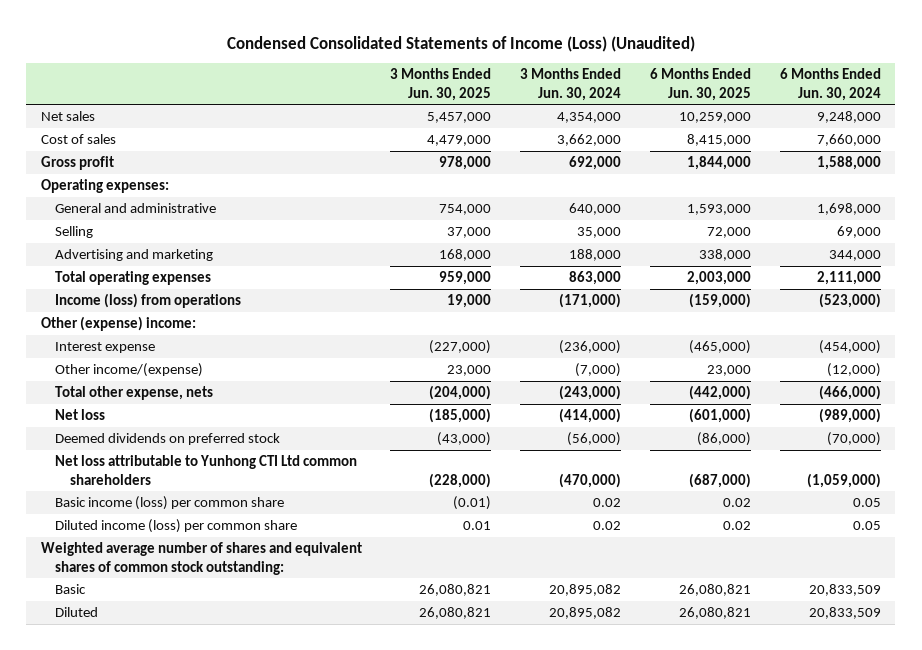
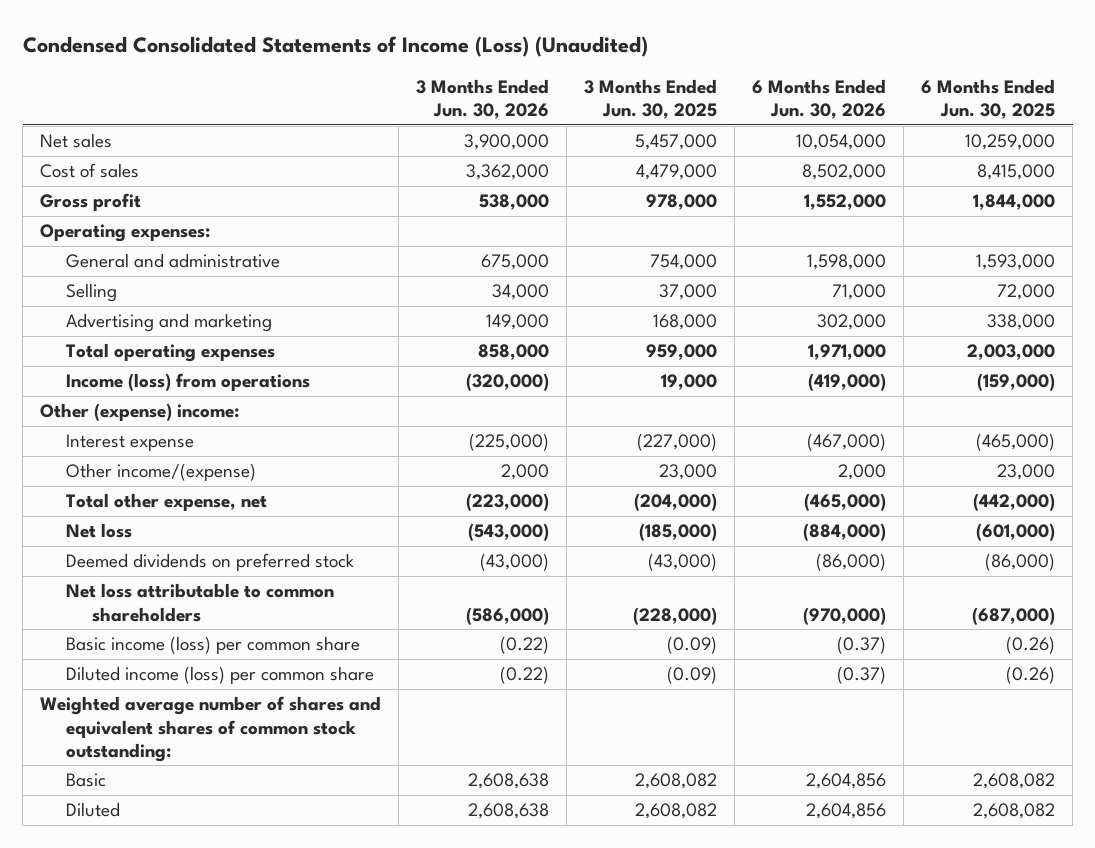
[520,67,622,101] 3 Months Ended Jun. 30, 2024 -> none
[779,67,881,101] 6 Months Ended Jun. 30, 2024 -> none
none -> [416,78,550,119] 3 Months Ended Jun. 30, 2026
none -> [752,78,887,119] 6 Months Ended Jun. 30, 2026
[55,386,214,401] Total other expense, nets -> [66,493,268,512] Total other expense, net
[55,455,358,485] Net loss attributable to Yunhong CTI Ltd common shareholders -> [66,583,335,622] Net loss attributable to common shareholders
[453,496,492,511] (0.01) -> [667,636,718,655] (0.09)
[723,498,752,508] 0.02 -> [1006,636,1056,655] (0.26)
[463,521,492,531] 0.01 -> [667,666,718,685] (0.09)
[723,521,752,531] 0.02 -> [1006,666,1056,685] (0.26)
[419,584,492,597] 26,080,821 -> [635,773,718,790] 2,608,082
[679,584,752,597] 26,080,821 -> [973,773,1056,790] 2,608,082
[419,607,492,620] 26,080,821 -> [635,803,718,820] 2,608,082
[679,607,752,620] 26,080,821 -> [973,803,1056,820] 2,608,082

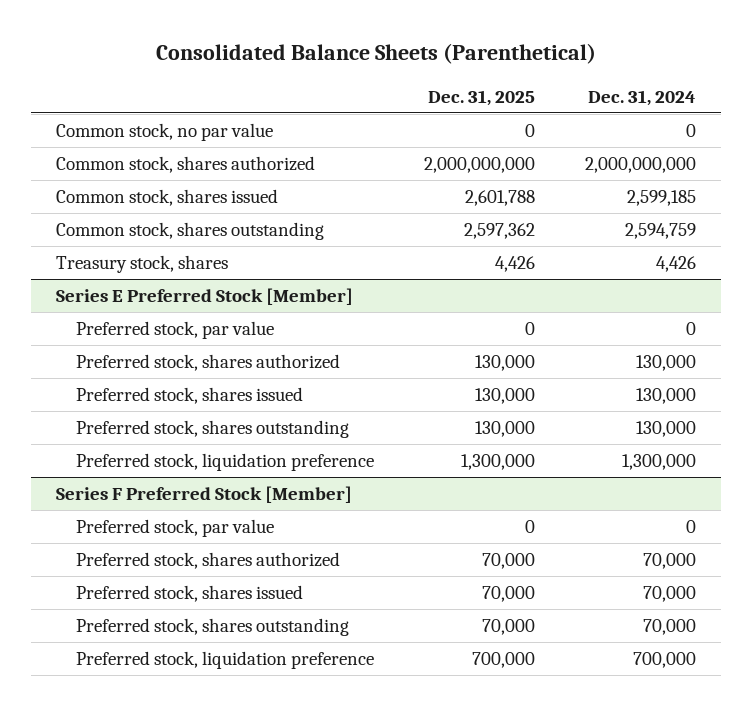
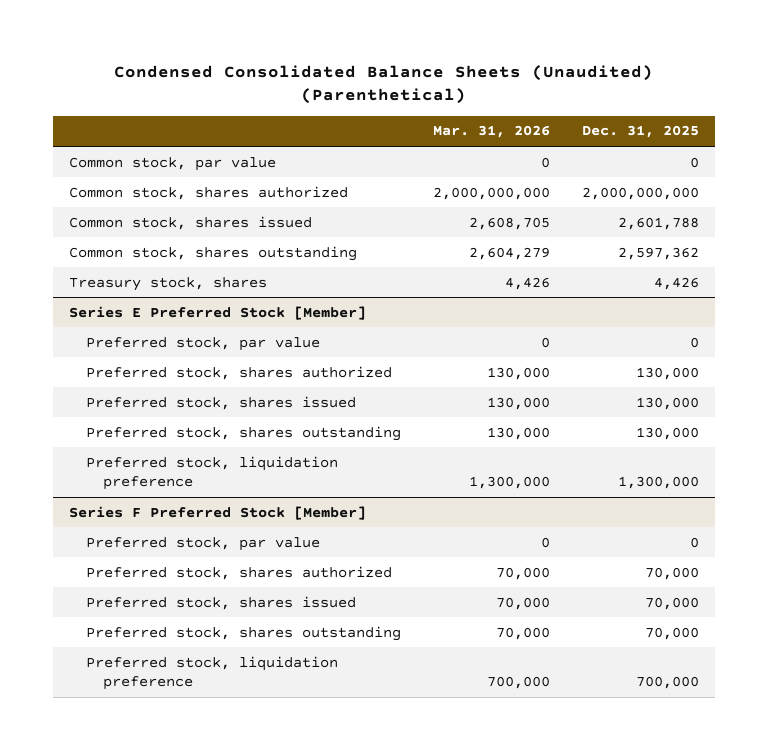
[156,43,597,65] Consolidated Balance Sheets (Parenthetical) -> [114,64,654,105] Condensed Consolidated Balance Sheets (Unaudited) (Parenthetical)
[588,89,697,106] Dec. 31, 2024 -> none
none -> [433,125,551,139] Mar. 31, 2026
[55,123,273,142] Common stock, no par value -> [68,156,276,171] Common stock, par value

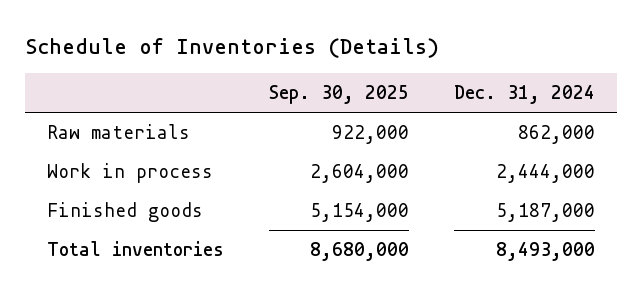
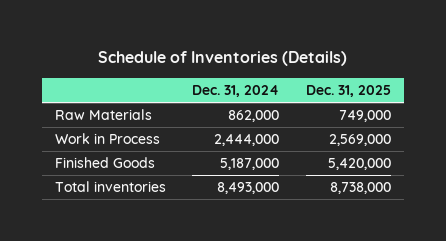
[269,85,410,105] Sep. 30, 2025 -> none
none -> [305,84,391,97] Dec. 31, 2025
[47,124,191,140] Raw materials -> [54,109,152,121] Raw Materials
[47,163,214,184] Work in process -> [54,133,160,145] Work in Process
[47,202,204,223] Finished goods -> [54,157,155,169] Finished Goods

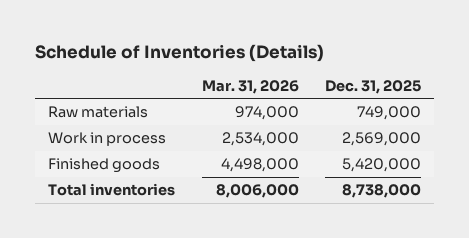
[192,84,280,97] Dec. 31, 2024 -> none
none -> [201,79,299,94] Mar. 31, 2026
[54,109,152,121] Raw Materials -> [48,106,149,119] Raw materials
[54,133,160,145] Work in Process -> [48,132,167,147] Work in process
[54,157,155,169] Finished Goods -> [48,158,161,174] Finished goods

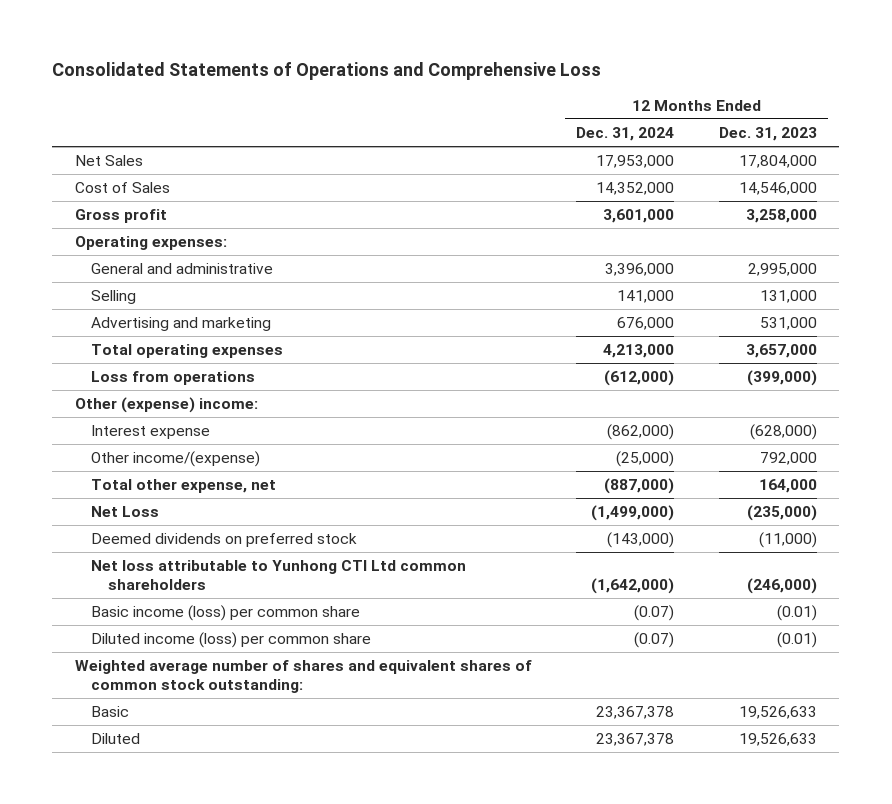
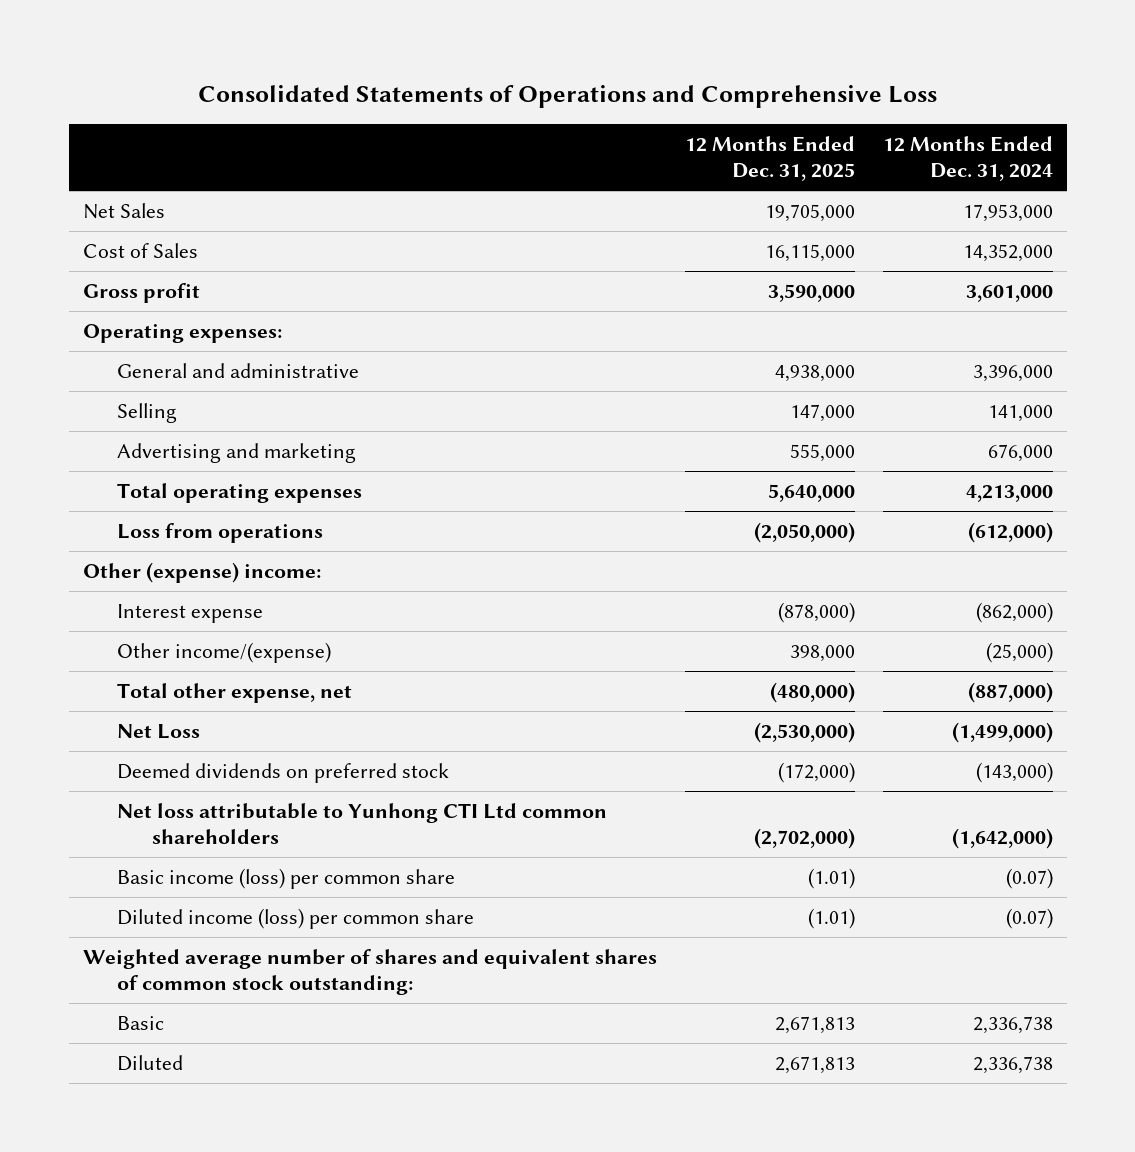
[718,127,817,142] Dec. 31, 2023 -> none
none -> [684,136,855,182] 12 Months Ended Dec. 31, 2025
[596,706,675,720] 23,367,378 -> [972,1016,1053,1035] 2,336,738
[596,733,675,747] 23,367,378 -> [972,1056,1053,1075] 2,336,738

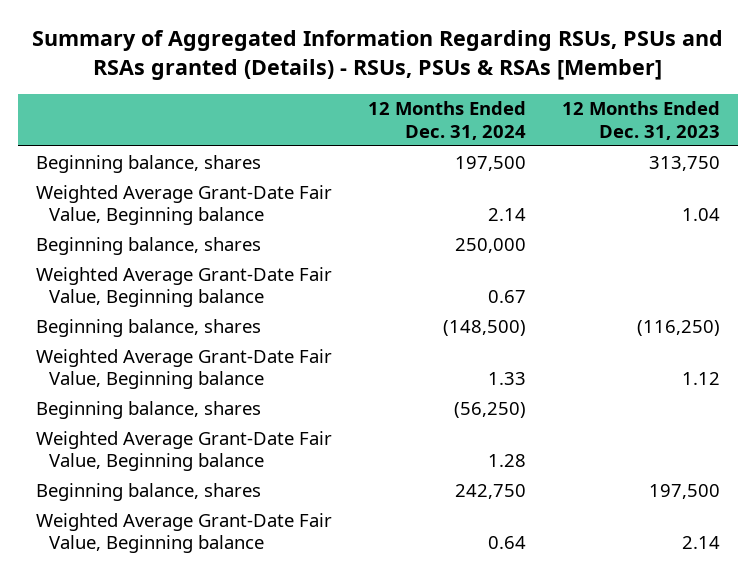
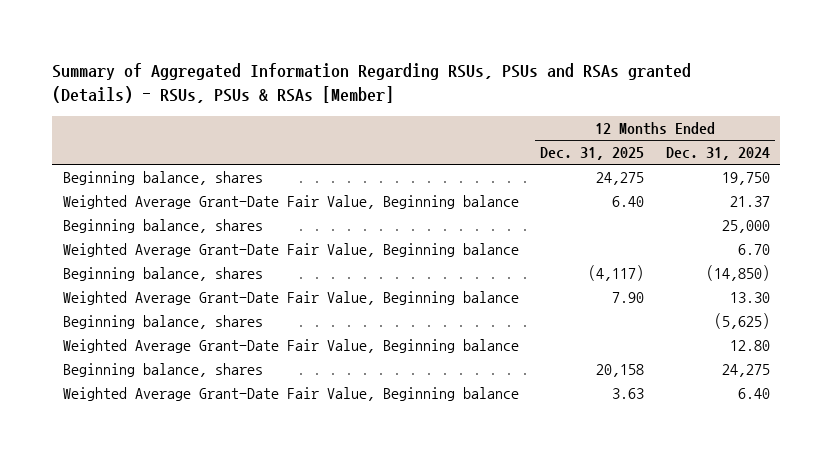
[562,101,721,140] 12 Months Ended Dec. 31, 2023 -> none
none -> [540,147,645,161] Dec. 31, 2025
[454,155,526,171] 197,500 -> [721,172,770,186] 19,750
[487,208,526,222] 2.14 -> [729,196,770,208] 21.37
[454,237,526,253] 250,000 -> [721,220,770,234] 25,000
[487,290,526,304] 0.67 -> [737,244,770,256] 6.70
[442,319,526,336] (148,500) -> [705,265,770,282] (14,850)
[487,372,526,386] 1.33 -> [729,292,770,304] 13.30
[453,401,526,418] (56,250) -> [713,313,770,330] (5,625)
[487,454,526,468] 1.28 -> [729,340,770,352] 12.80
[454,483,526,499] 242,750 -> [721,364,770,378] 24,275
[487,536,526,550] 0.64 -> [737,388,770,400] 6.40

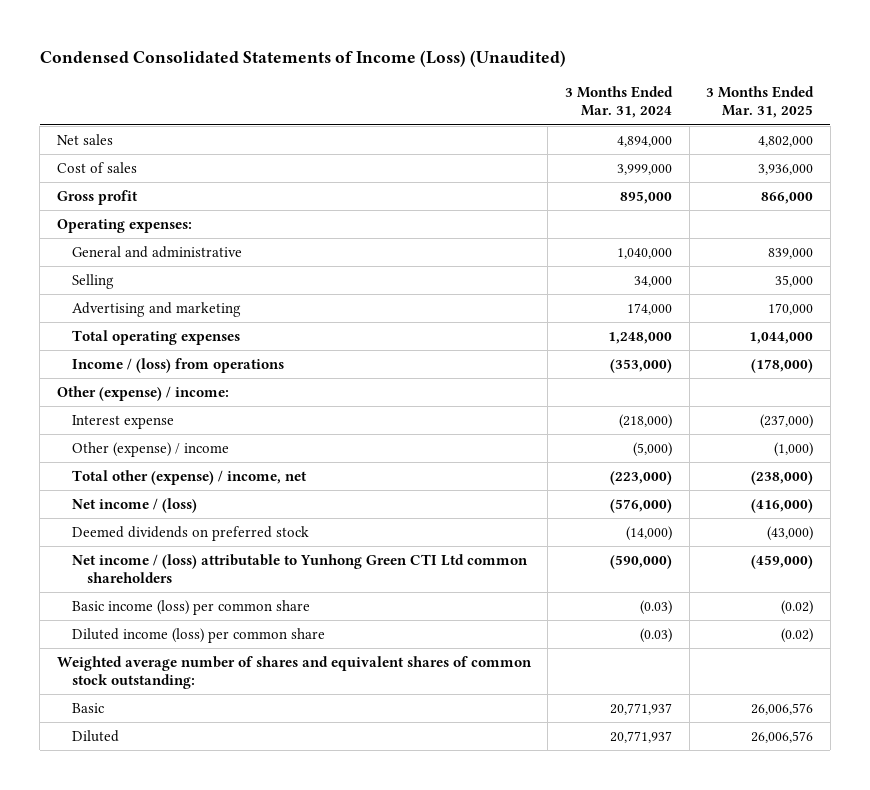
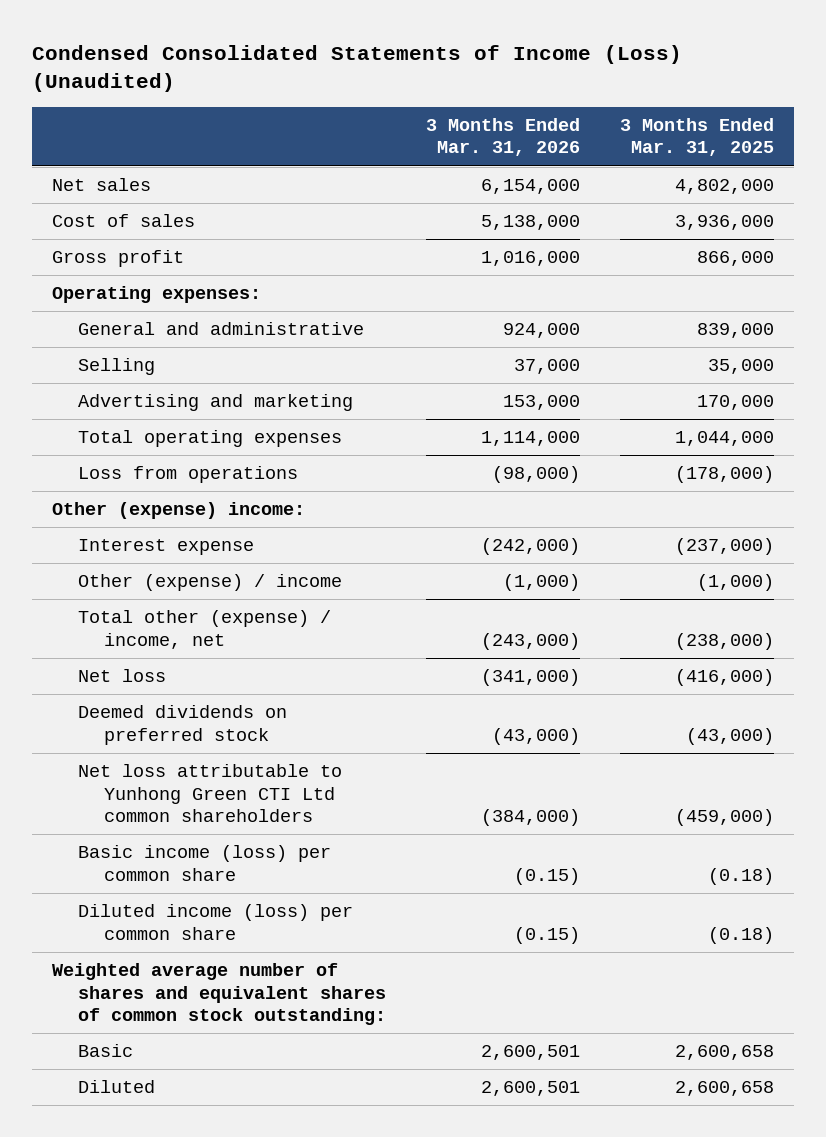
[565,86,674,119] 3 Months Ended Mar. 31, 2024 -> none
none -> [426,117,581,157] 3 Months Ended Mar. 31, 2026
[71,357,284,373] Income / (loss) from operations -> [77,466,298,484] Loss from operations
[56,385,229,401] Other (expense) / income: -> [51,502,305,520] Other (expense) income:
[71,497,197,513] Net income / (loss) -> [77,669,166,683] Net loss
[71,553,528,584] Net income / (loss) attributable to Yunhong Green CTI Ltd common shareholders -> [77,764,342,823] Net loss attributable to Yunhong Green CTI Ltd common shareholders
[781,599,814,615] (0.02) -> [708,867,775,885] (0.18)
[781,627,814,643] (0.02) -> [708,926,775,944] (0.18)
[751,702,814,715] 26,006,576 -> [675,1045,775,1061] 2,600,658
[751,730,814,743] 26,006,576 -> [675,1081,775,1097] 2,600,658

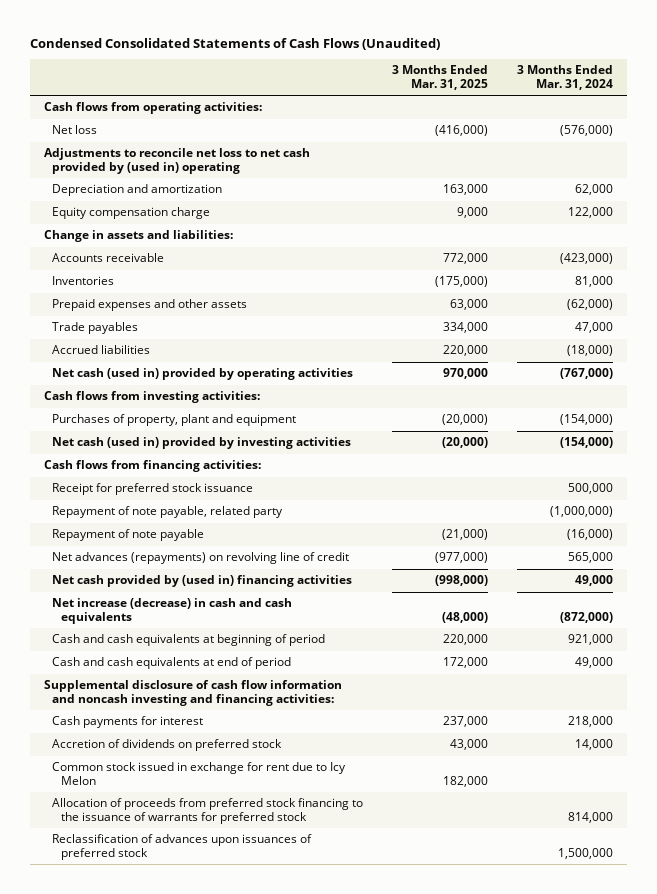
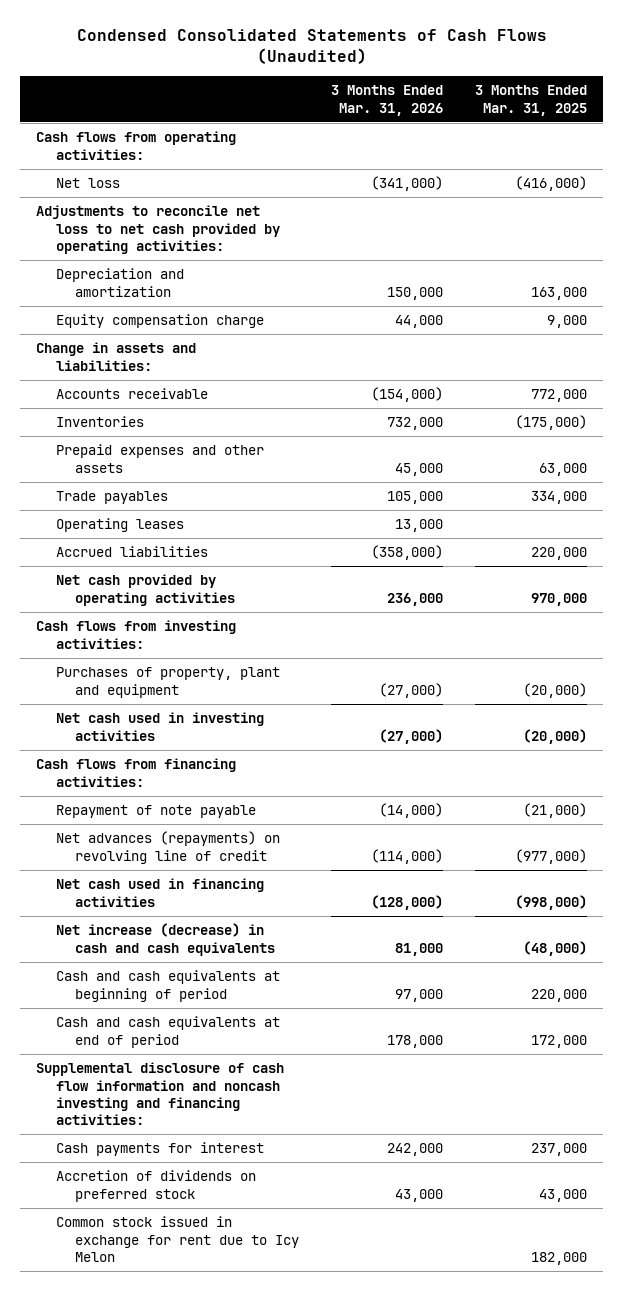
[516,65,613,90] 3 Months Ended Mar. 31, 2024 -> none
none -> [331,85,444,116] 3 Months Ended Mar. 31, 2026
[44,148,311,174] Adjustments to reconcile net loss to net cash provided by (used in) operating -> [35,205,280,254] Adjustments to reconcile net loss to net cash provided by operating activities:
none -> [55,518,184,533] Operating leases
[52,368,354,381] Net cash (used in) provided by operating activities -> [55,574,236,606] Net cash provided by operating activities
[52,437,352,450] Net cash (used in) provided by investing activities -> [55,712,264,741] Net cash used in investing activities
[52,483,254,496] Receipt for preferred stock issuance -> none
[52,506,284,519] Repayment of note payable, related party -> none
[52,575,353,588] Net cash provided by (used in) financing activities -> [55,878,264,907] Net cash used in financing activities
[52,798,364,824] Allocation of proceeds from preferred stock financing to the issuance of warrants for preferred stock -> none
[52,834,313,860] Reclassification of advances upon issuances of preferred stock -> none

